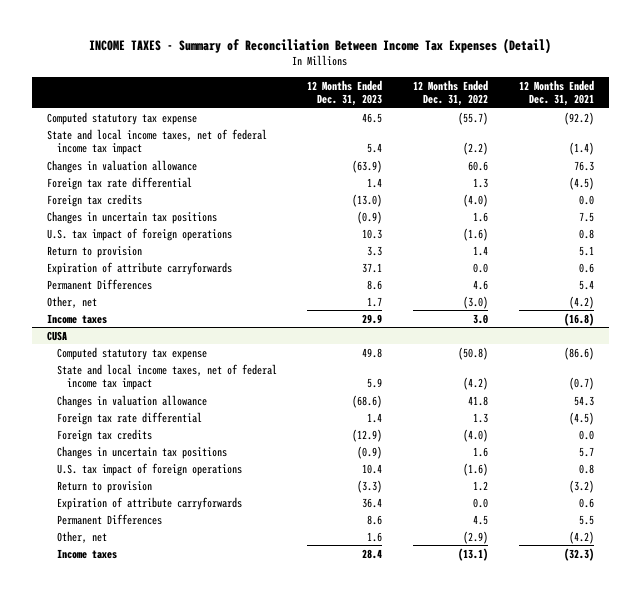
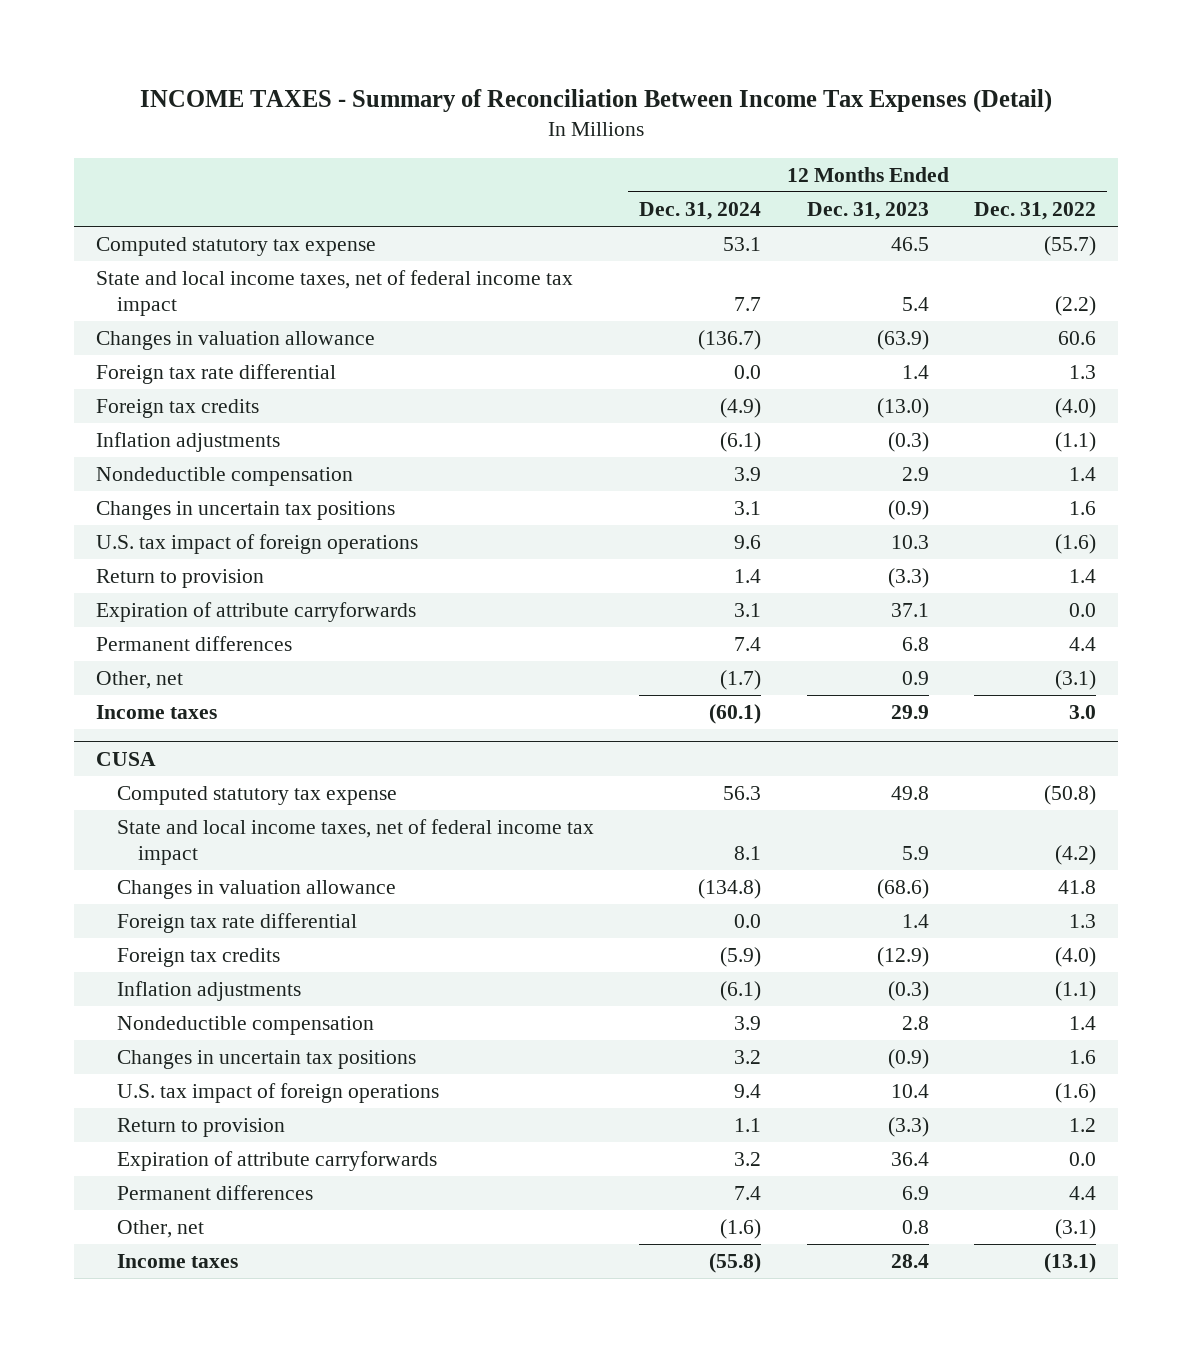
[518,79,594,107] 12 Months Ended Dec. 31, 2021 -> none
none -> [639,201,762,220] Dec. 31, 2024
none -> [96,432,281,453] Inflation adjustments
none -> [96,467,354,487] Nondeductible compensation
[367,245,383,256] 3.3 -> [887,568,929,589] (3.3)
[46,278,152,290] Permanent Differences -> [96,636,293,652] Permanent differences
[367,279,383,290] 8.6 -> [901,637,929,652] 6.8
[472,279,488,290] 4.6 -> [1068,637,1096,652] 4.4
[367,296,383,307] 1.7 -> [901,671,929,686] 0.9
[462,295,488,309] (3.0) -> [1054,670,1096,691] (3.1)
none -> [117,981,302,1002] Inflation adjustments
none -> [117,1016,375,1036] Nondeductible compensation
[56,513,162,525] Permanent Differences -> [117,1185,314,1201] Permanent differences
[367,514,383,525] 8.6 -> [901,1186,929,1201] 6.9
[472,514,488,525] 4.5 -> [1068,1186,1096,1201] 4.4
[367,531,383,542] 1.6 -> [901,1220,929,1235] 0.8
[462,530,488,544] (2.9) -> [1054,1219,1096,1240] (3.1)

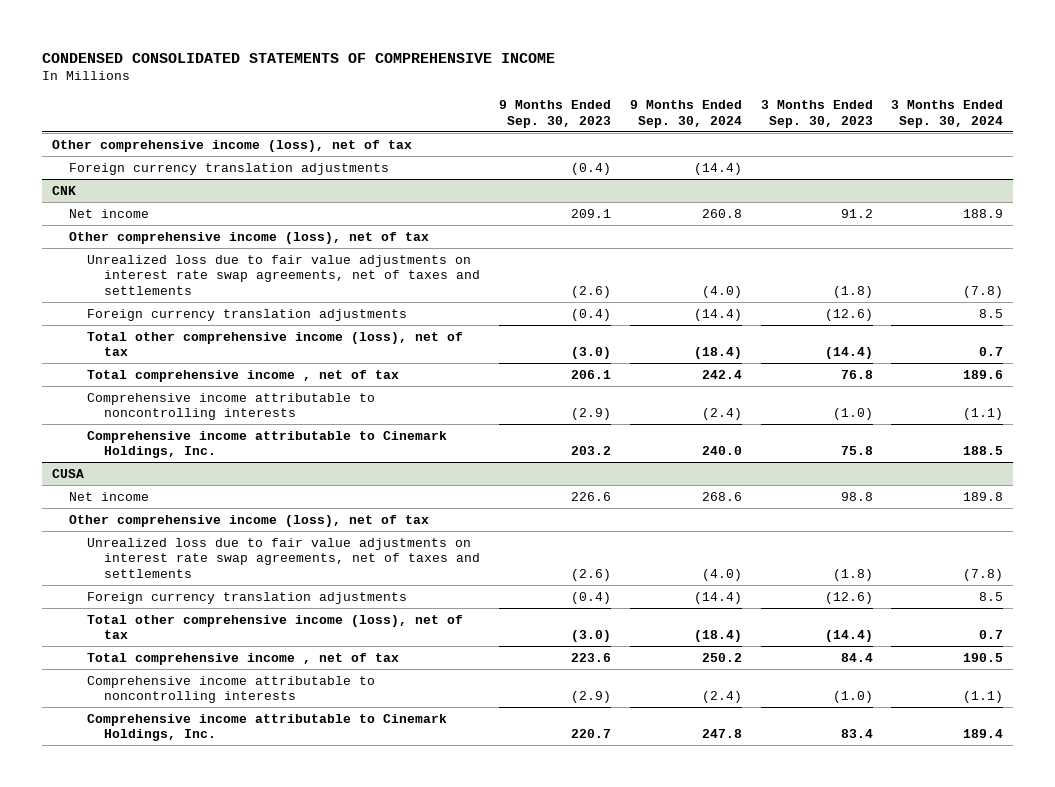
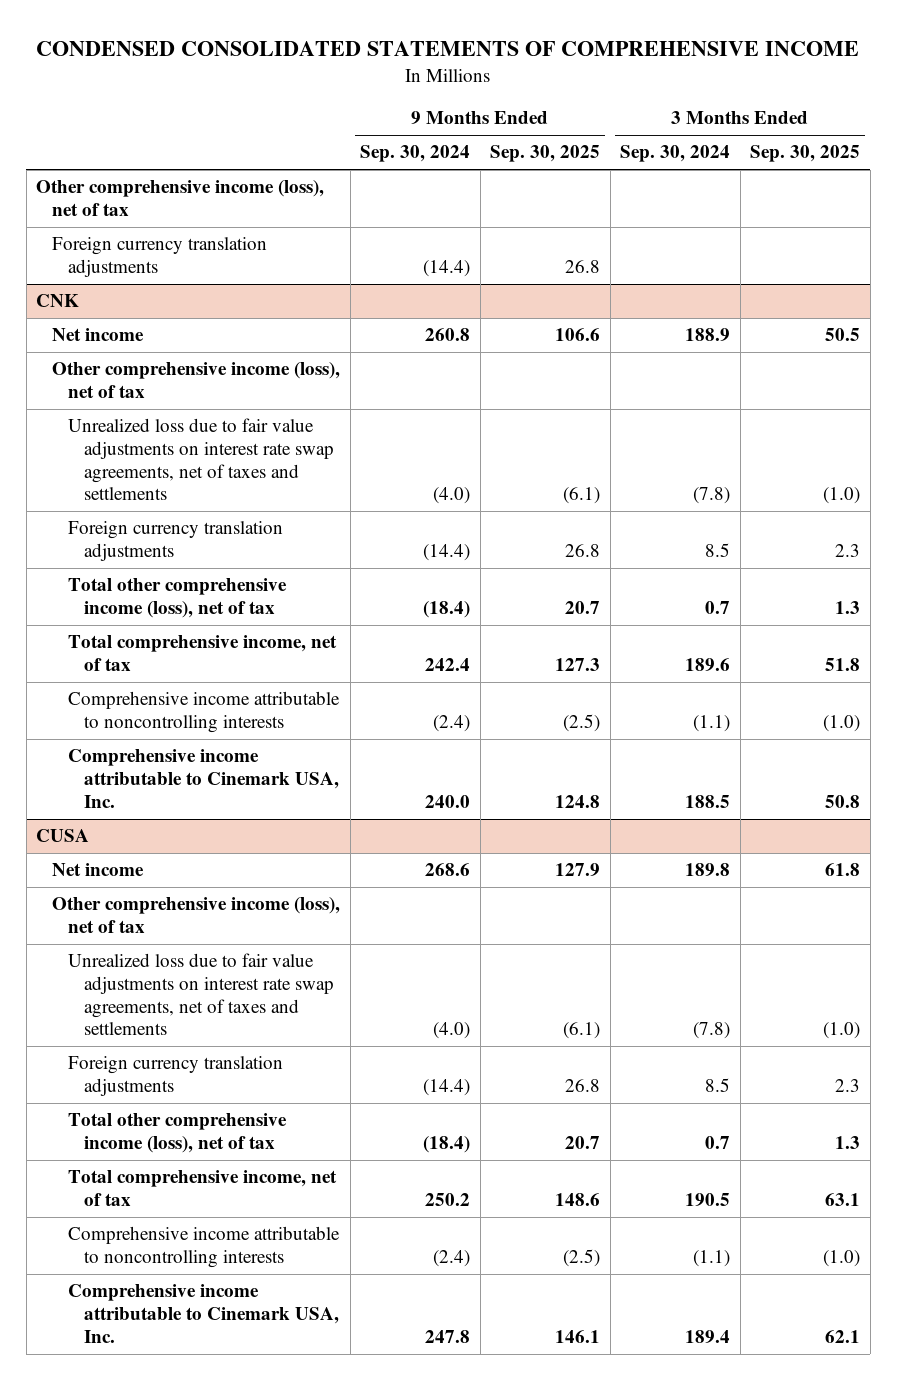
[498,100,611,128] 9 Months Ended Sep. 30, 2023 -> none
[760,100,873,128] 3 Months Ended Sep. 30, 2023 -> none
none -> [490,145,601,163] Sep. 30, 2025
none -> [750,145,861,163] Sep. 30, 2025
[86,369,399,382] Total comprehensive income , net of tax -> [68,635,338,672] Total comprehensive income, net of tax
[86,430,447,459] Comprehensive income attributable to Cinemark Holdings, Inc. -> [68,749,339,808] Comprehensive income attributable to Cinemark USA, Inc.
[86,652,399,665] Total comprehensive income , net of tax -> [68,1170,338,1207] Total comprehensive income, net of tax
[86,713,447,742] Comprehensive income attributable to Cinemark Holdings, Inc. -> [68,1284,339,1343] Comprehensive income attributable to Cinemark USA, Inc.

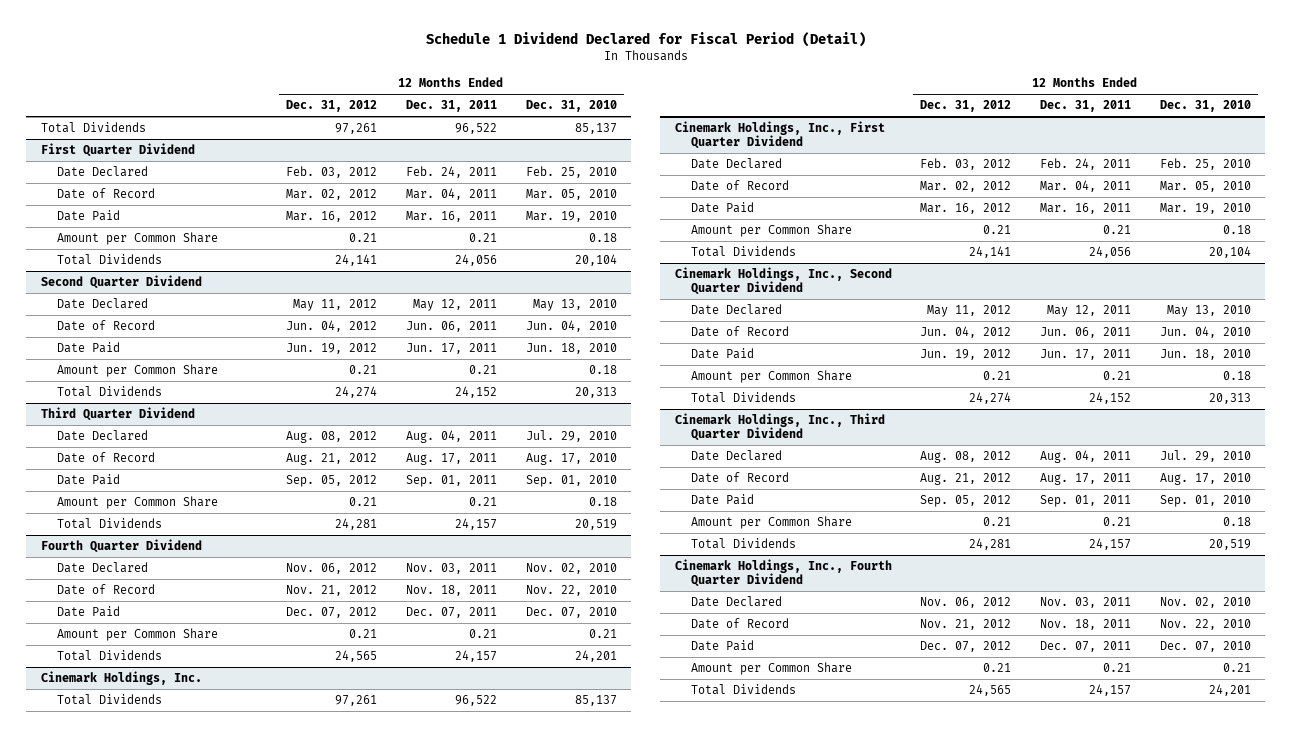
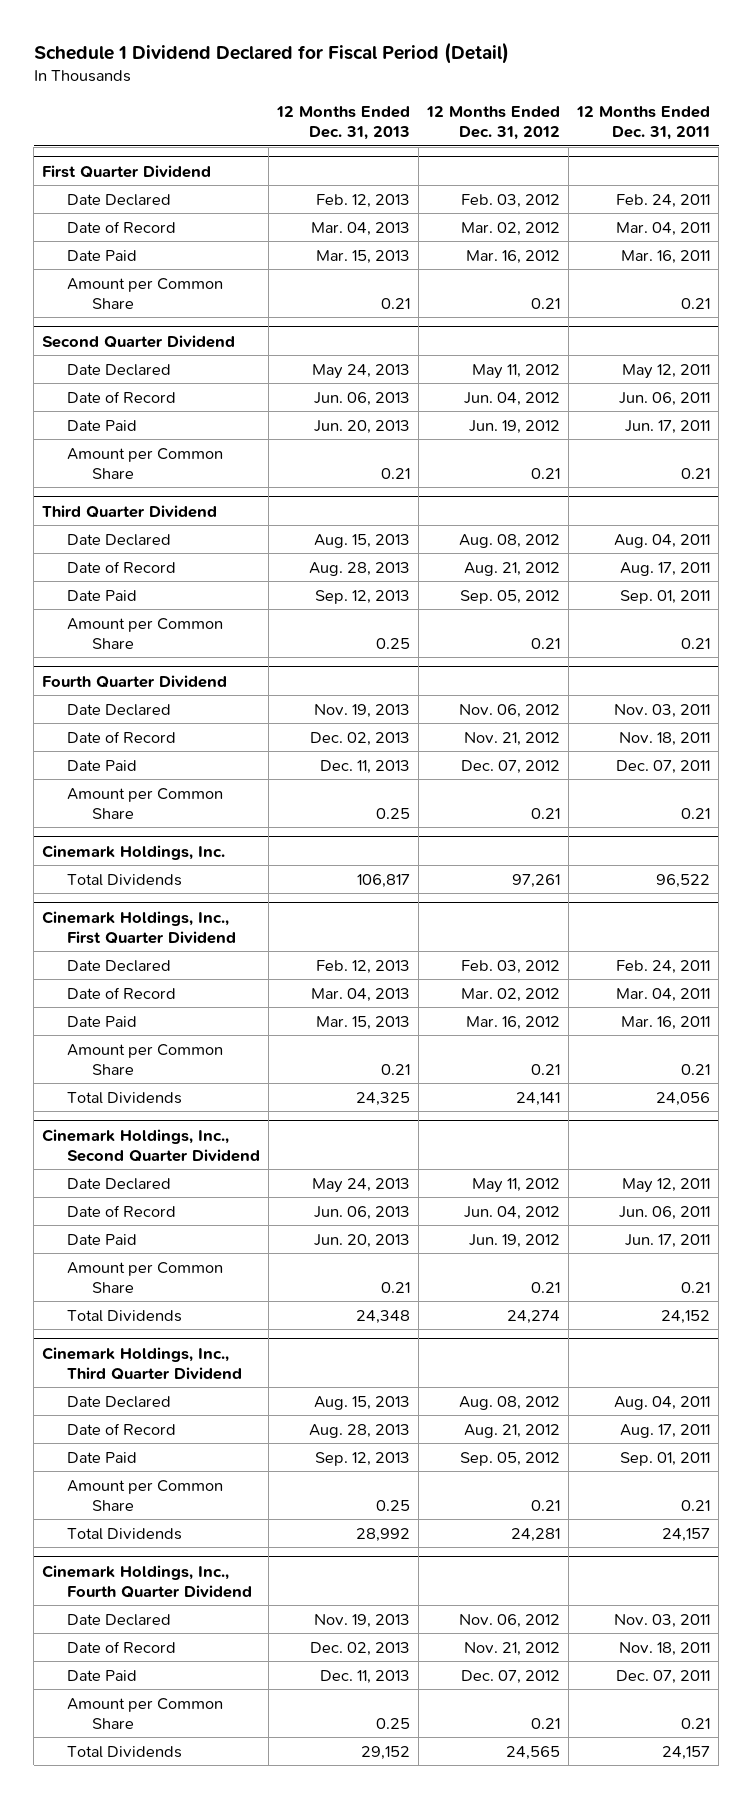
[525,100,617,113] Dec. 31, 2010 -> none
none -> [276,106,411,141] 12 Months Ended Dec. 31, 2013
[40,122,146,134] Total Dividends -> none
[56,254,162,266] Total Dividends -> none
[56,386,162,398] Total Dividends -> none
[56,518,162,530] Total Dividends -> none
[56,650,162,662] Total Dividends -> none

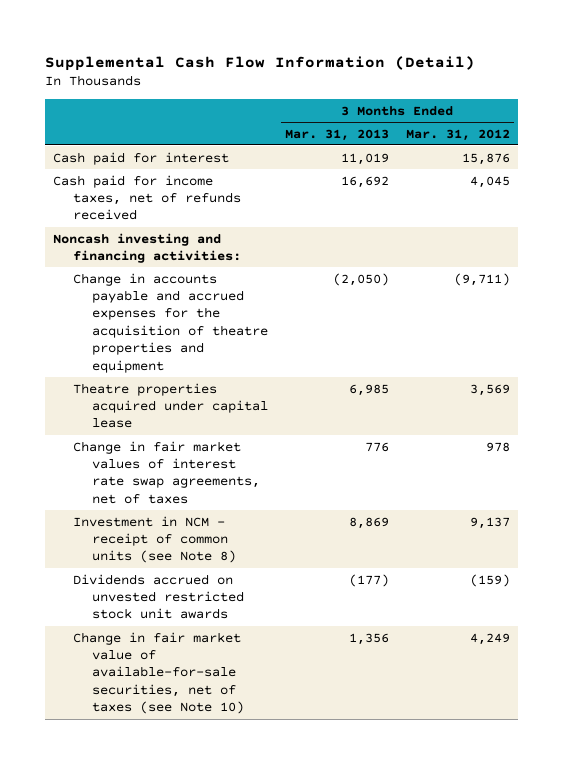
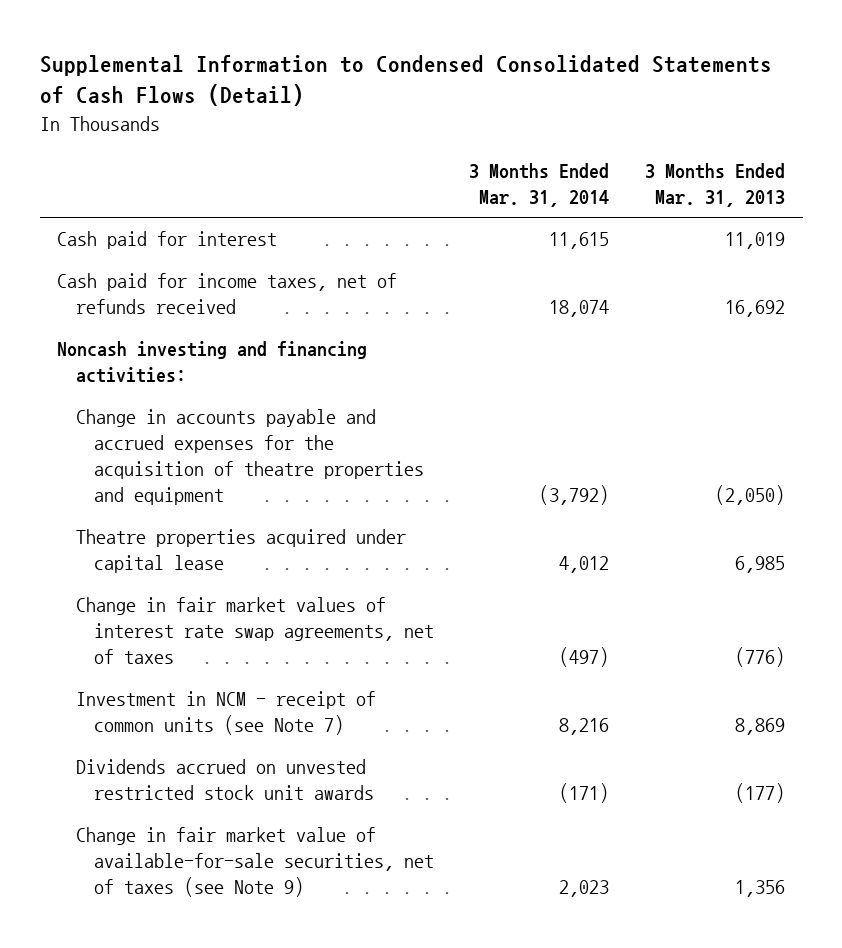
[45,55,476,71] Supplemental Cash Flow Information (Detail) -> [39,54,772,107] Supplemental Information to Condensed Consolidated Statements of Cash Flows (Detail)
[405,128,510,141] Mar. 31, 2012 -> none
none -> [469,162,610,208] 3 Months Ended Mar. 31, 2014
[364,441,389,452] 776 -> [734,647,785,668] (776)
[72,515,237,564] Investment in NCM - receipt of common units (see Note 8) -> [75,691,376,736] Investment in NCM - receipt of common units (see Note 7)
[72,631,245,715] Change in fair market value of available-for-sale securities, net of taxes (see Note 10) -> [75,827,434,898] Change in fair market value of available-for-sale securities, net of taxes (see Note 9)

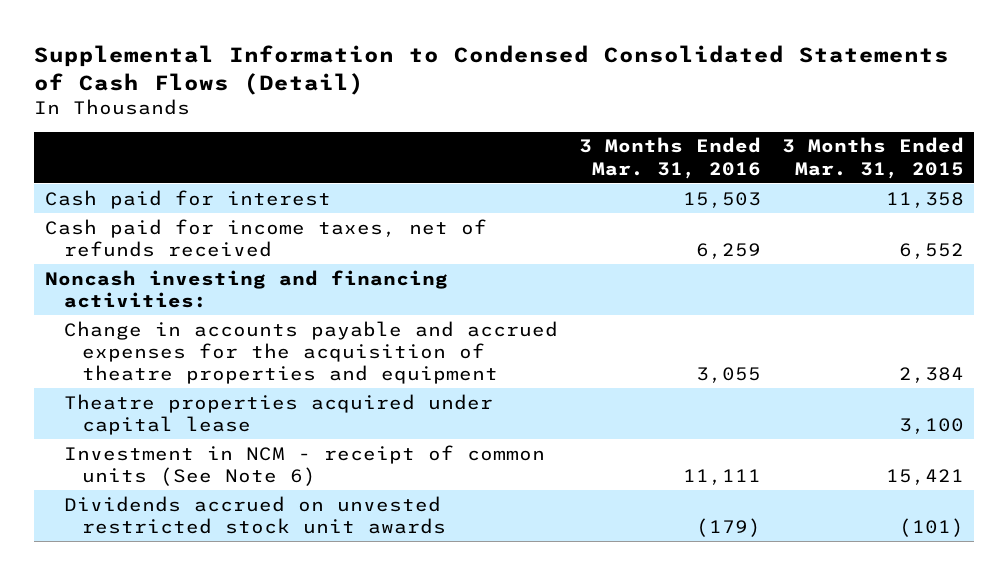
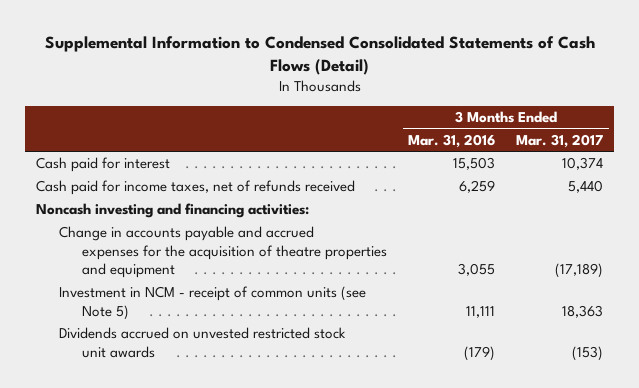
[781,137,964,179] 3 Months Ended Mar. 31, 2015 -> none
none -> [516,133,604,148] Mar. 31, 2017
[63,393,493,435] Theatre properties acquired under capital lease -> none
[63,444,545,486] Investment in NCM - receipt of common units (See Note 6) -> [58,286,366,320] Investment in NCM - receipt of common units (see Note 5)

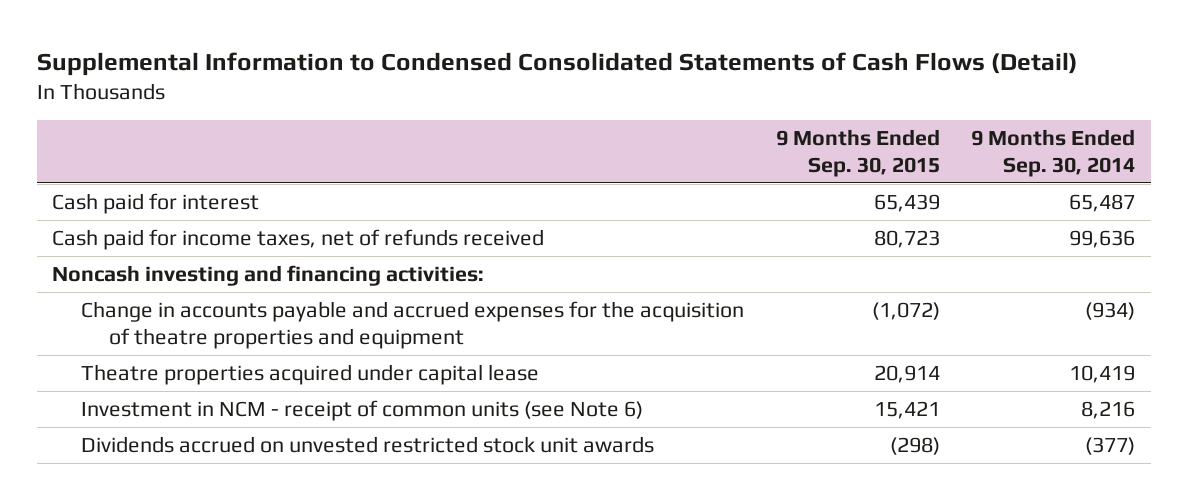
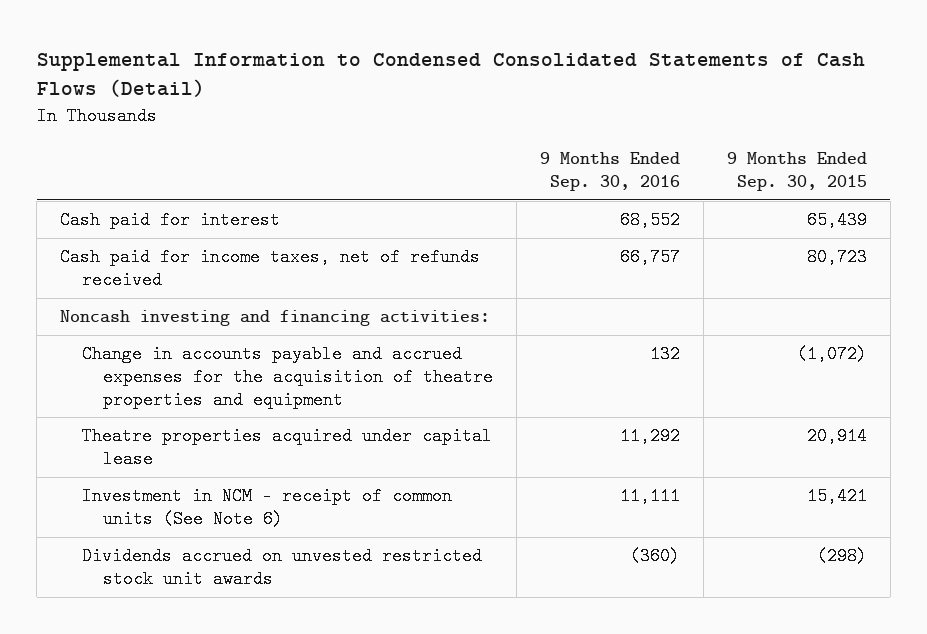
[971,128,1136,177] 9 Months Ended Sep. 30, 2014 -> none
none -> [539,152,680,191] 9 Months Ended Sep. 30, 2016
[80,399,643,421] Investment in NCM - receipt of common units (see Note 6) -> [81,487,452,528] Investment in NCM - receipt of common units (See Note 6)

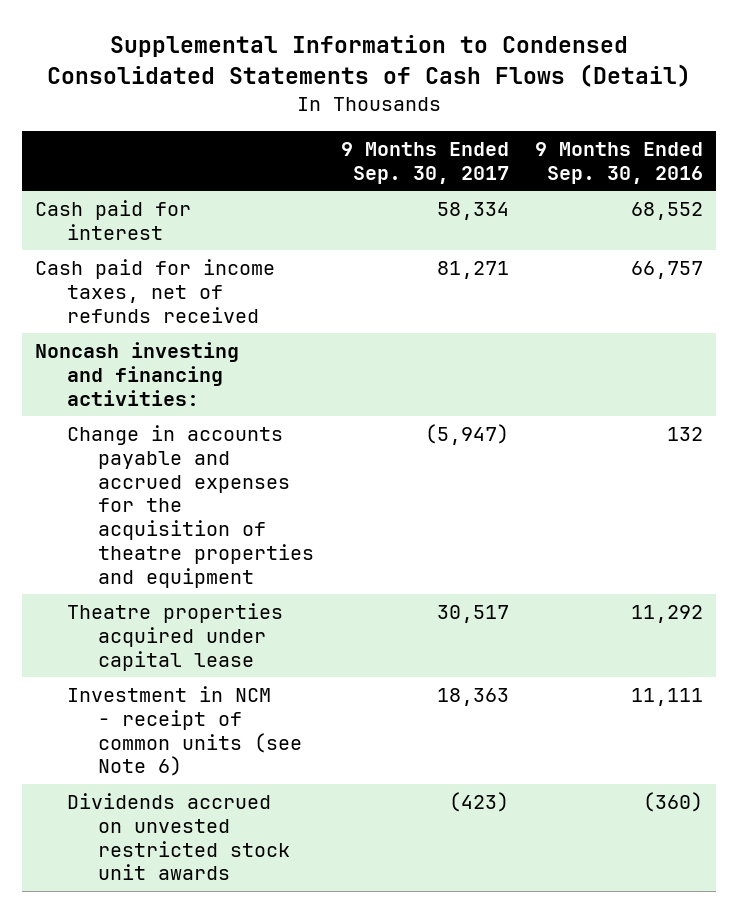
[726,152,867,191] 9 Months Ended Sep. 30, 2015 -> none
none -> [340,142,509,184] 9 Months Ended Sep. 30, 2017
[81,487,452,528] Investment in NCM - receipt of common units (See Note 6) -> [66,686,303,777] Investment in NCM - receipt of common units (see Note 6)

